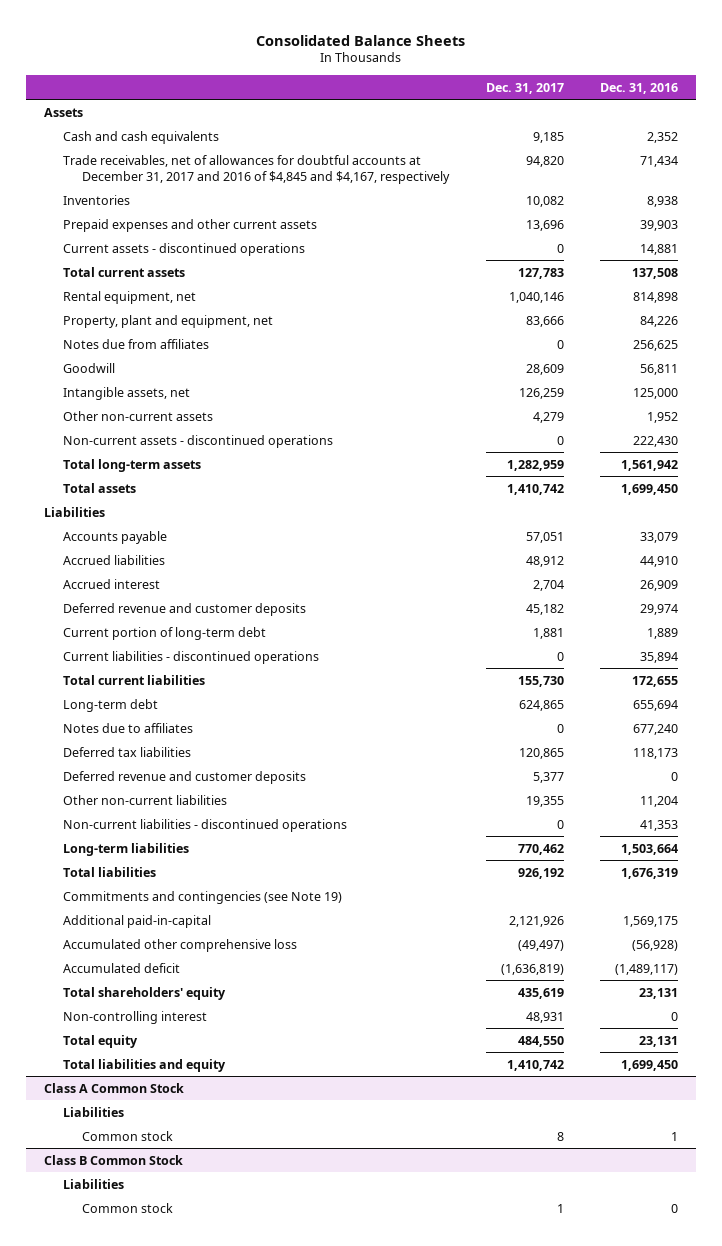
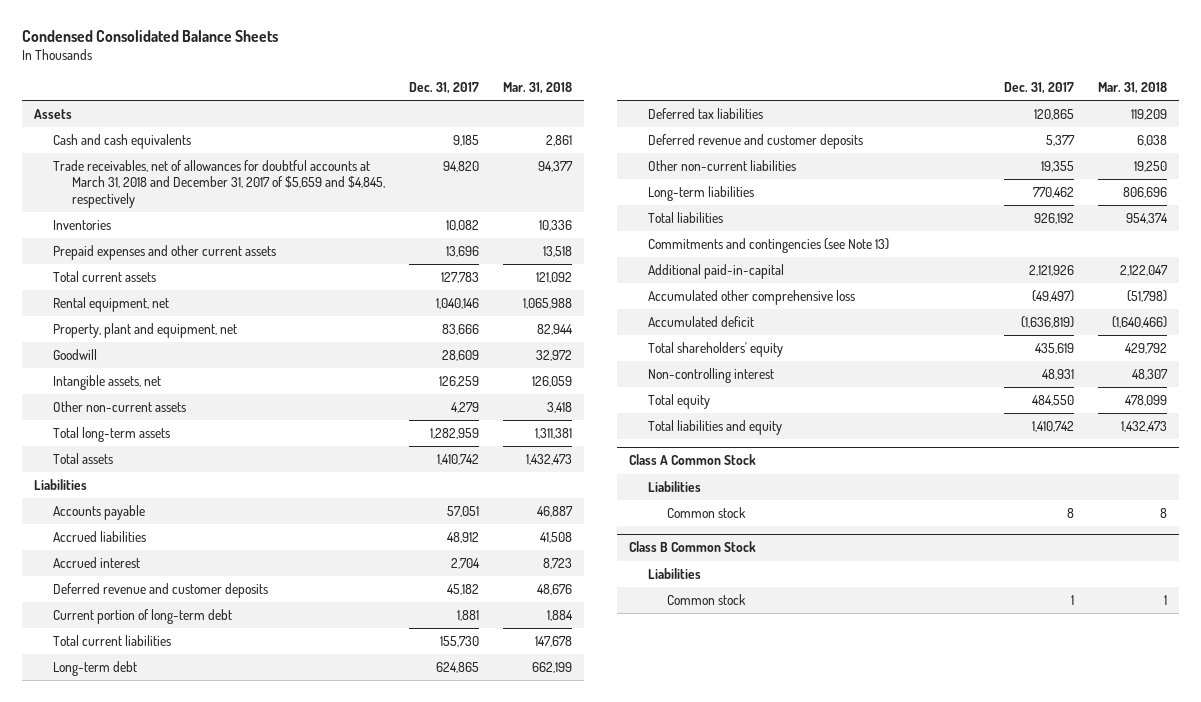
[255,34,465,46] Consolidated Balance Sheets -> [21,30,278,43] Condensed Consolidated Balance Sheets
[599,82,678,94] Dec. 31, 2016 -> none
none -> [502,81,572,94] Mar. 31, 2018
[63,154,451,184] Trade receivables, net of allowances for doubtful accounts at December 31, 2017 and 2016 of $4,845 and $4,167, respectively -> [52,160,385,208] Trade receivables, net of allowances for doubtful accounts at March 31, 2018 and December 31, 2017 of $5,659 and $4,845, respectively
[63,242,306,256] Current assets - discontinued operations -> none
[63,338,210,349] Notes due from affiliates -> none
[63,434,334,448] Non-current assets - discontinued operations -> none
[63,650,320,664] Current liabilities - discontinued operations -> none
[63,722,194,733] Notes due to affiliates -> none
[63,818,348,832] Non-current liabilities - discontinued operations -> none
[63,890,343,904] Commitments and contingencies (see Note 19) -> [648,238,890,254] Commitments and contingencies (see Note 13)

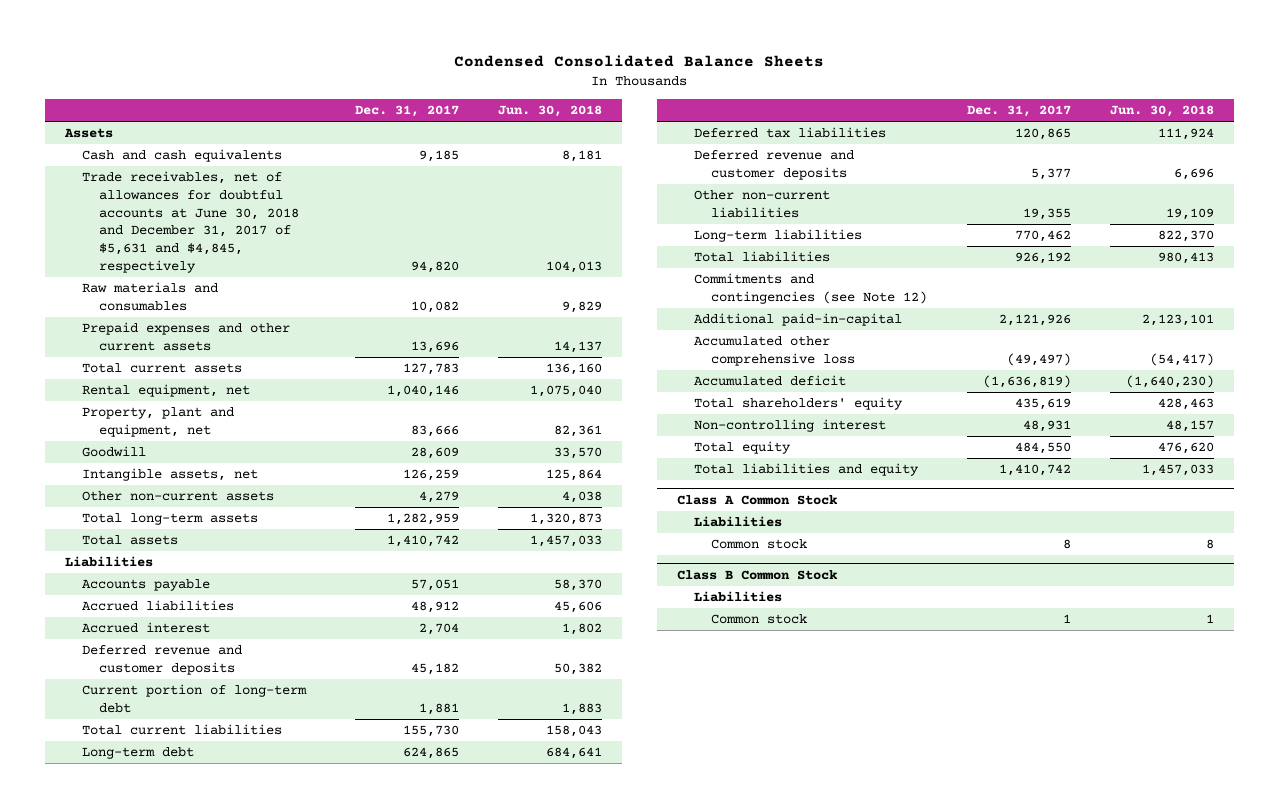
[502,81,572,94] Mar. 31, 2018 -> none
none -> [498,104,603,117] Jun. 30, 2018
[52,160,385,208] Trade receivables, net of allowances for doubtful accounts at March 31, 2018 and December 31, 2017 of $5,659 and $4,845, respectively -> [81,171,299,273] Trade receivables, net of allowances for doubtful accounts at June 30, 2018 and December 31, 2017 of $5,631 and $4,845, respectively
[52,220,111,231] Inventories -> [81,282,218,311] Raw materials and consumables
[648,238,890,254] Commitments and contingencies (see Note 13) -> [693,273,927,304] Commitments and contingencies (see Note 12)

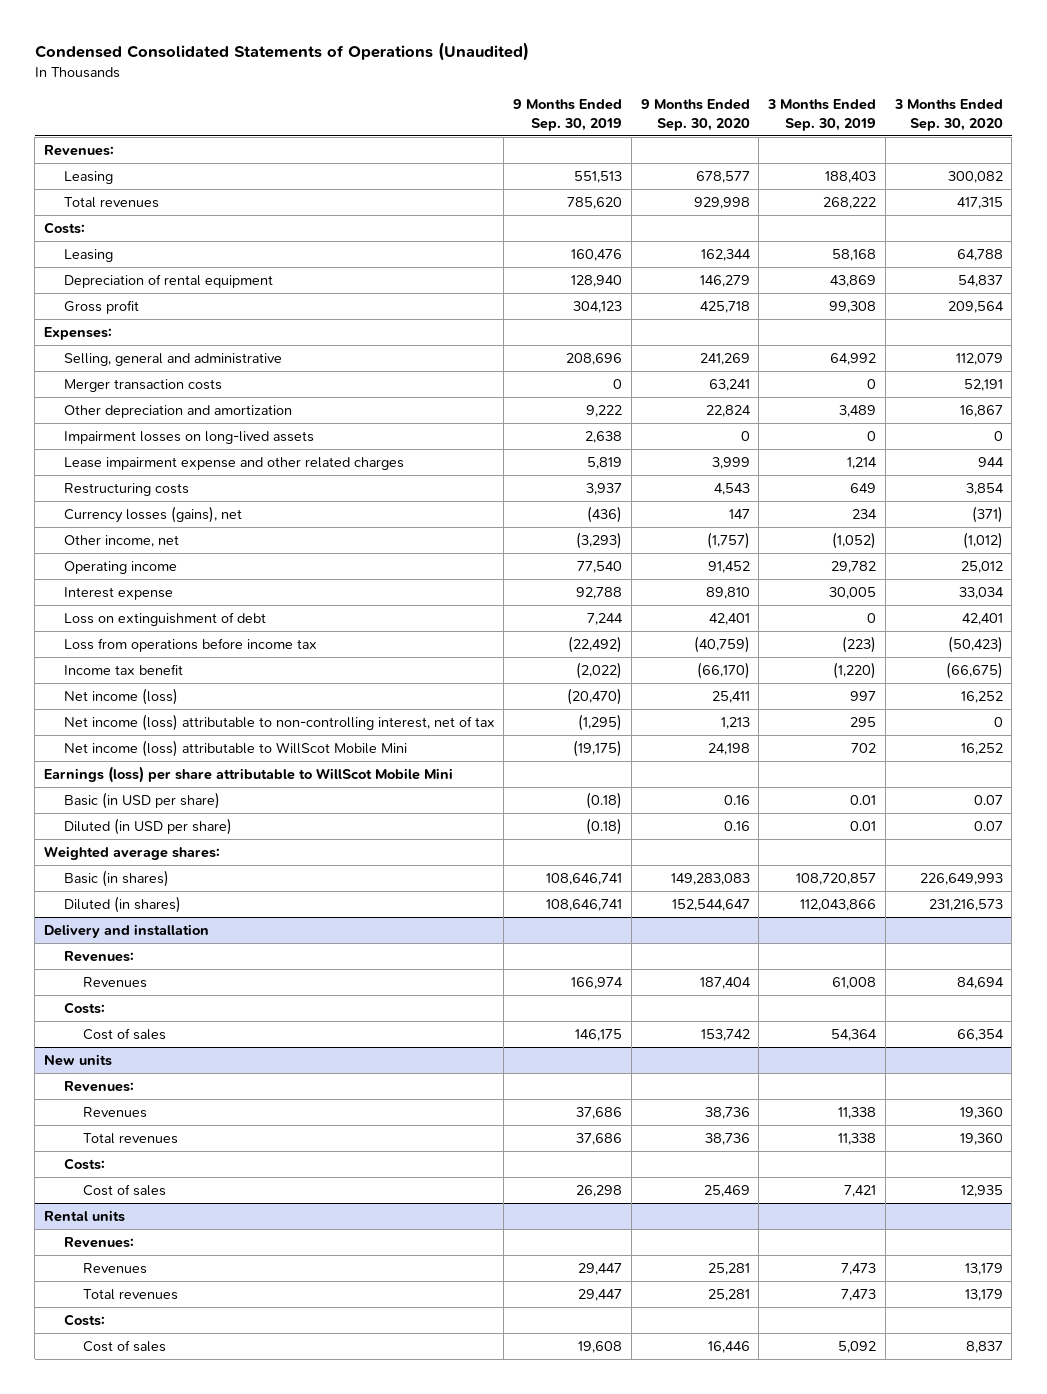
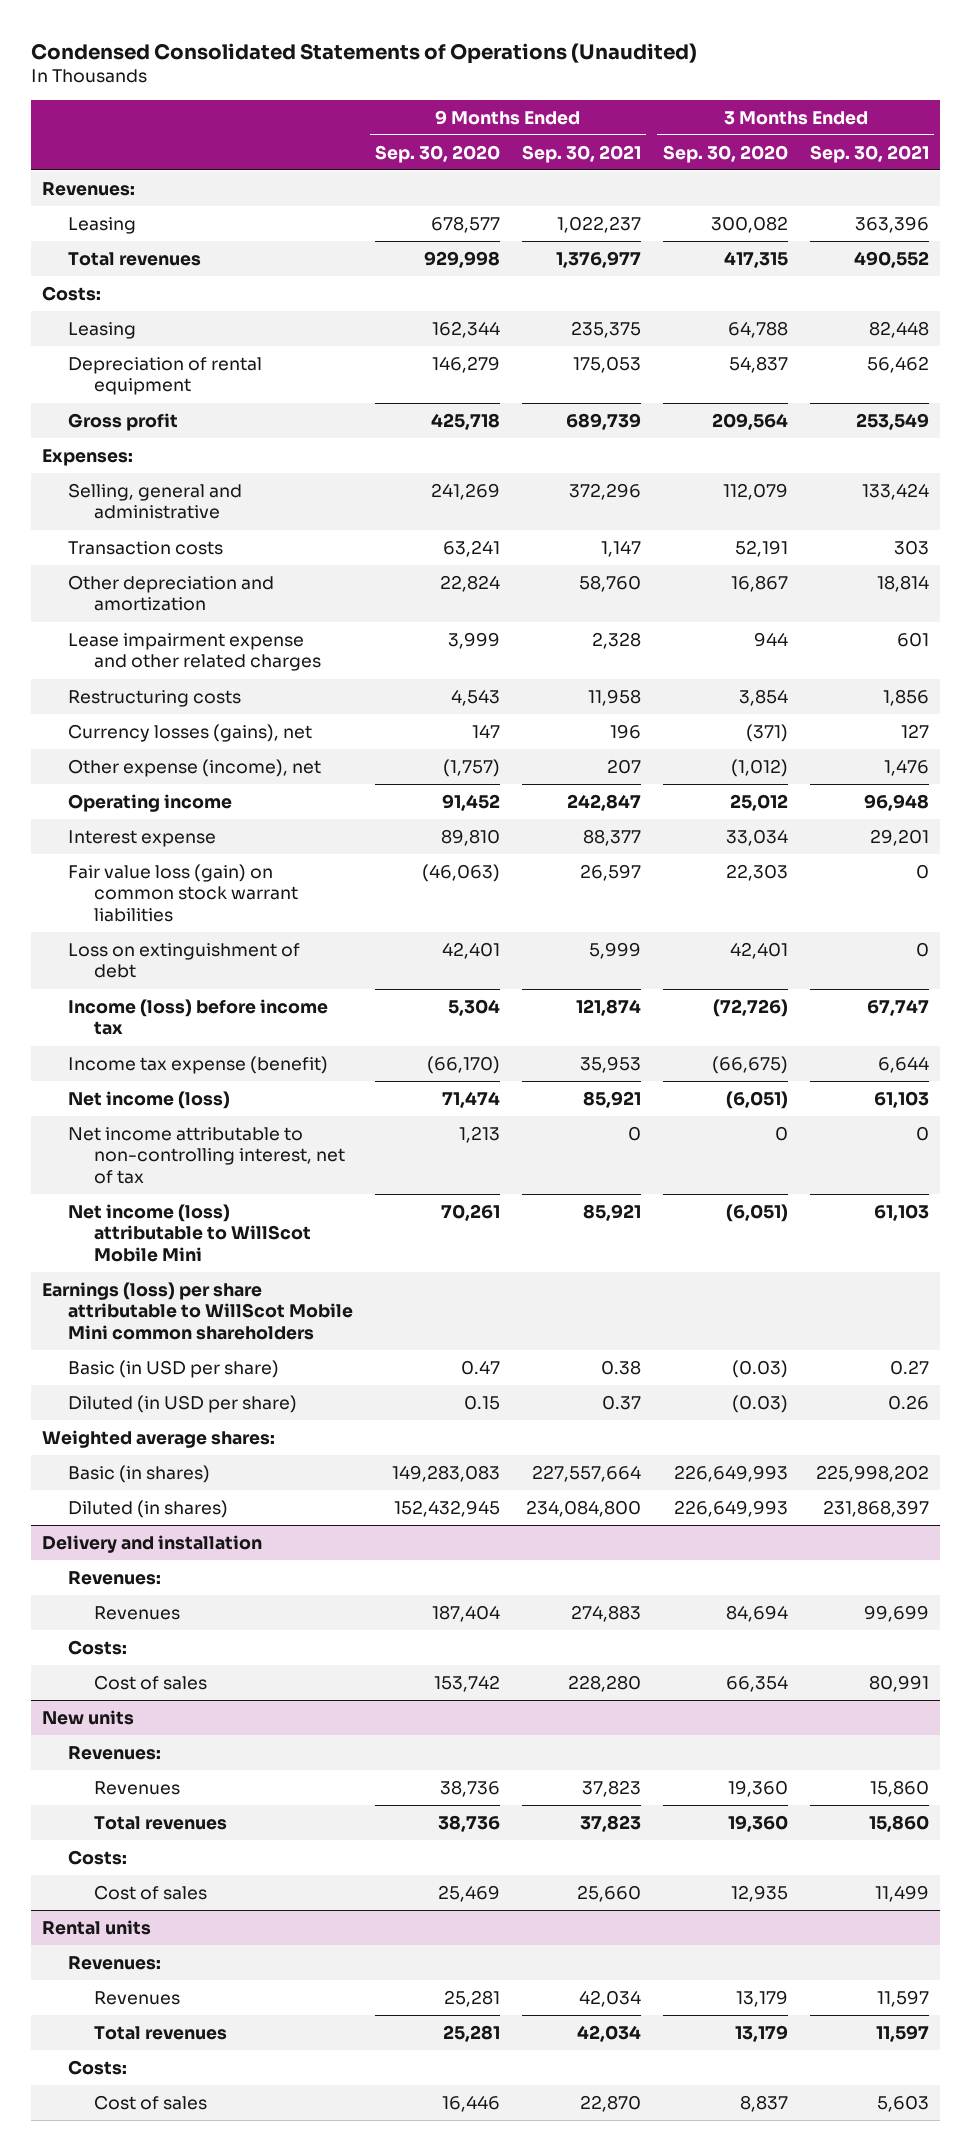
[513,98,623,131] 9 Months Ended Sep. 30, 2019 -> none
[767,98,877,131] 3 Months Ended Sep. 30, 2019 -> none
none -> [521,144,641,163] Sep. 30, 2021
none -> [809,144,929,163] Sep. 30, 2021
[63,378,222,392] Merger transaction costs -> [68,540,224,555] Transaction costs
[63,430,314,444] Impairment losses on long-lived assets -> none
[63,534,179,547] Other income, net -> [68,758,322,777] Other expense (income), net
none -> [68,863,299,923] Fair value loss (gain) on common stock warrant liabilities
[63,637,317,652] Loss from operations before income tax -> [68,998,329,1036] Income (loss) before income tax
[693,635,750,653] (40,759) -> [448,998,501,1016] 5,304
[947,635,1003,653] (50,423) -> [712,998,788,1017] (72,726)
[63,663,183,675] Income tax benefit -> [68,1055,329,1074] Income tax expense (benefit)
[711,690,750,703] 25,411 -> [442,1090,501,1108] 71,474
[960,690,1003,703] 16,252 -> [725,1090,788,1109] (6,051)
[63,713,495,731] Net income (loss) attributable to non-controlling interest, net of tax -> [68,1126,346,1185] Net income attributable to non-controlling interest, net of tax
[707,742,750,755] 24,198 -> [441,1203,501,1221] 70,261
[960,742,1003,755] 16,252 -> [725,1203,788,1222] (6,051)
[44,765,454,783] Earnings (loss) per share attributable to WillScot Mobile Mini -> [42,1281,354,1341] Earnings (loss) per share attributable to WillScot Mobile Mini common shareholders
[723,794,750,805] 0.16 -> [461,1359,501,1375] 0.47
[973,794,1003,805] 0.07 -> [731,1359,788,1378] (0.03)
[723,820,750,831] 0.16 -> [464,1394,501,1410] 0.15
[973,820,1003,831] 0.07 -> [731,1394,788,1413] (0.03)
[671,898,750,911] 152,544,647 -> [394,1499,501,1517] 152,432,945
[928,898,1003,911] 231,216,573 -> [673,1499,788,1517] 226,649,993

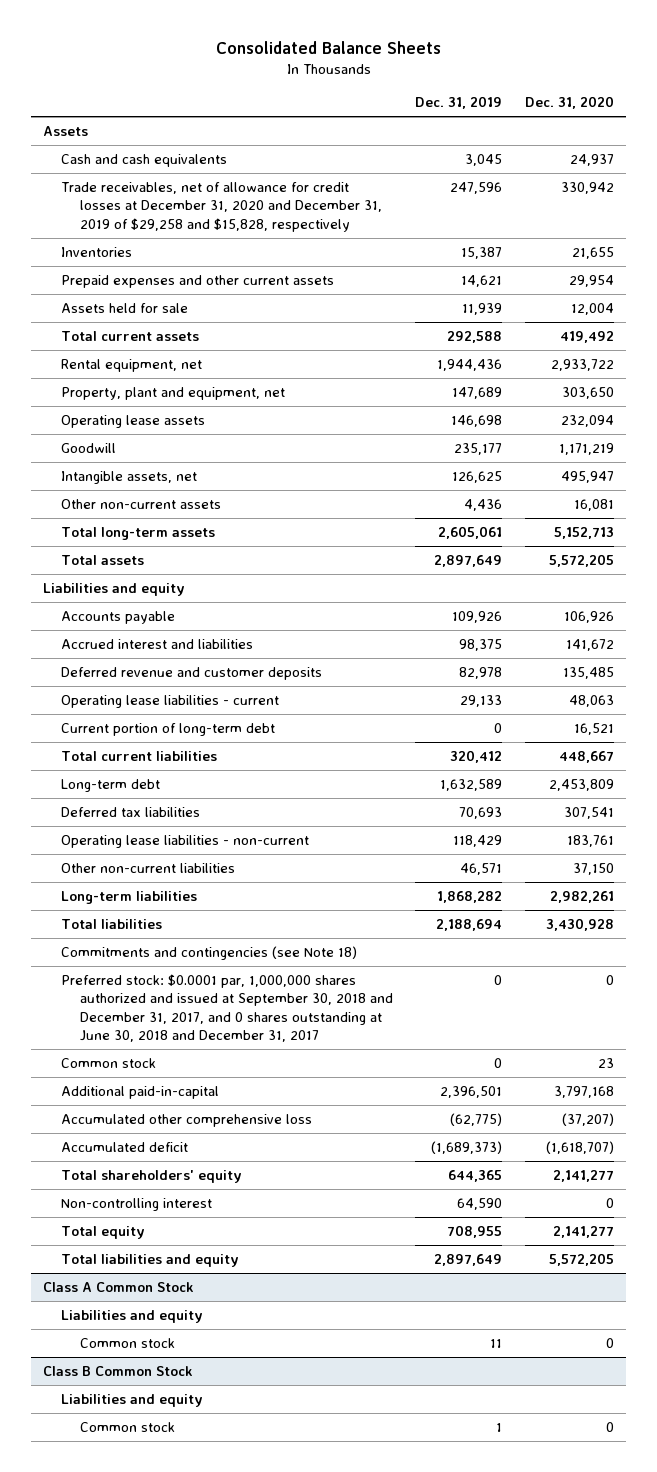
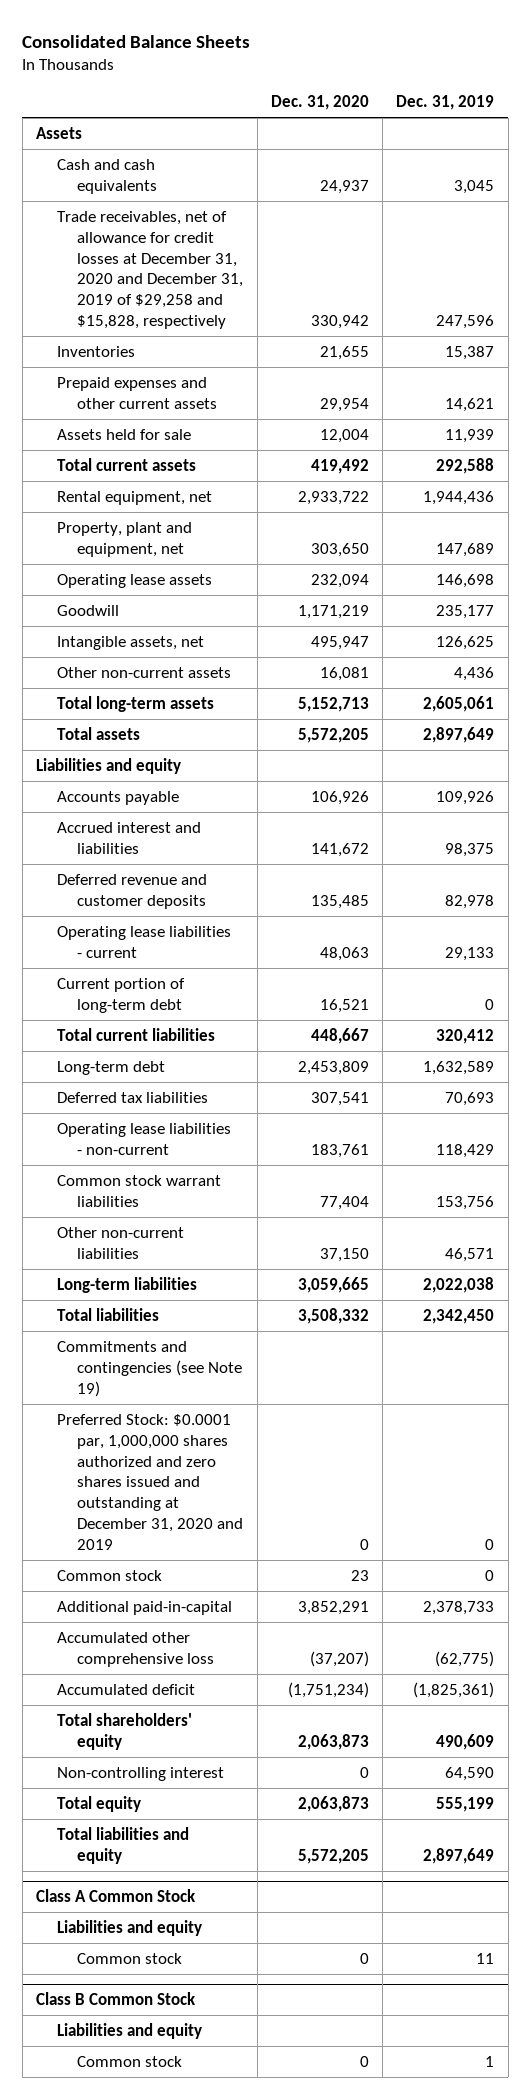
none -> [56,1174,221,1207] Common stock warrant liabilities
[437,890,503,903] 1,868,282 -> [423,1276,495,1293] 2,022,038
[550,890,615,903] 2,982,261 -> [297,1276,369,1293] 3,059,665
[436,918,503,931] 2,188,694 -> [423,1308,495,1324] 2,342,450
[546,917,615,931] 3,430,928 -> [297,1307,369,1324] 3,508,332
[61,945,358,960] Commitments and contingencies (see Note 18) -> [56,1340,243,1397] Commitments and contingencies (see Note 19)
[61,973,393,1042] Preferred stock: $0.0001 par, 1,000,000 shares authorized and issued at September 30, 2018 and December 31, 2017, and 0 shares outstanding at June 30, 2018 and December 31, 2017 -> [56,1413,244,1551] Preferred Stock: $0.0001 par, 1,000,000 shares authorized and zero shares issued and outstanding at December 31, 2020 and 2019
[440,1085,503,1098] 2,396,501 -> [423,1600,495,1615] 2,378,733
[554,1085,615,1098] 3,797,168 -> [297,1600,369,1615] 3,852,291
[431,1140,503,1154] (1,689,373) -> [413,1681,495,1698] (1,825,361)
[546,1140,615,1154] (1,618,707) -> [287,1681,369,1698] (1,751,234)
[448,1169,503,1182] 644,365 -> [436,1733,495,1750] 490,609
[553,1169,615,1182] 2,141,277 -> [297,1733,369,1750] 2,063,873
[447,1224,503,1238] 708,955 -> [436,1796,495,1812] 555,199
[553,1225,615,1238] 2,141,277 -> [297,1795,369,1812] 2,063,873

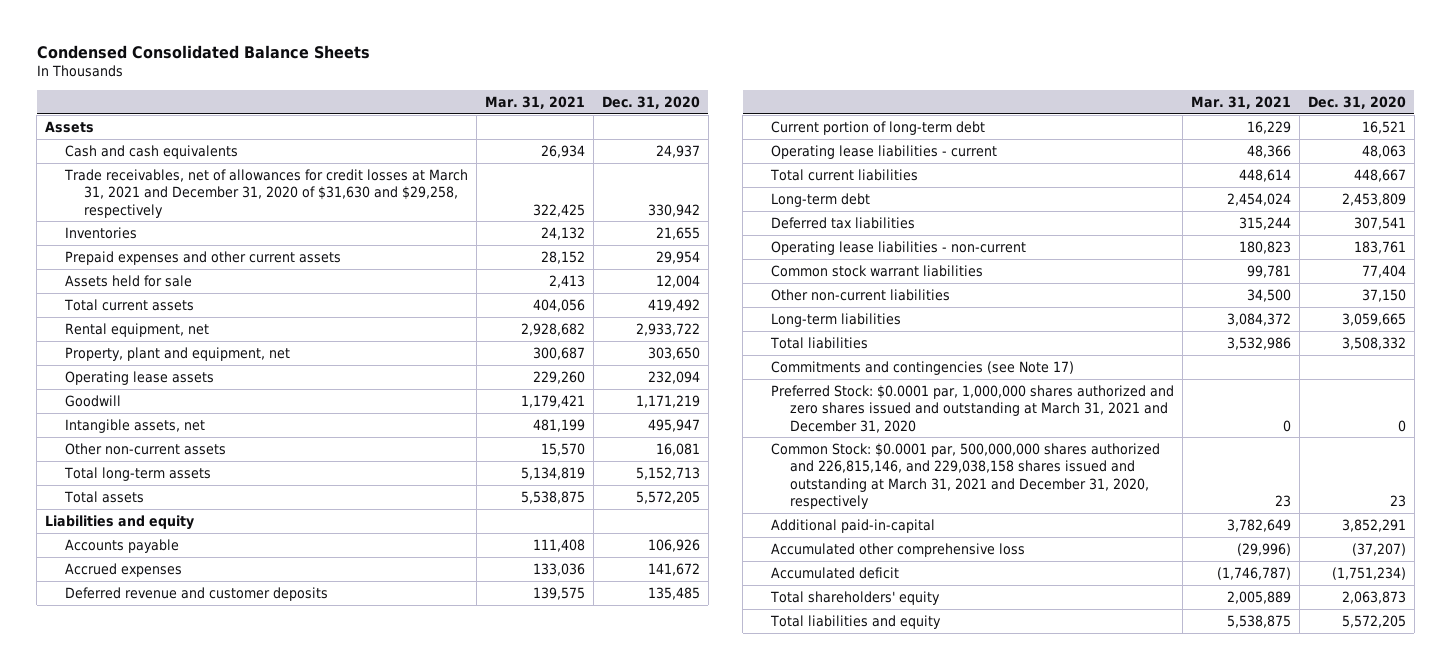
[22,34,251,48] Consolidated Balance Sheets -> [36,44,370,59] Condensed Consolidated Balance Sheets
[396,95,495,111] Dec. 31, 2019 -> none
none -> [484,95,585,109] Mar. 31, 2021
[56,210,244,330] Trade receivables, net of allowance for credit losses at December 31, 2020 and December 31, 2019 of $29,258 and $15,828, respectively -> [63,168,468,218] Trade receivables, net of allowances for credit losses at March 31, 2021 and December 31, 2020 of $31,630 and $29,258, respectively
[56,821,201,854] Accrued interest and liabilities -> [64,562,182,577] Accrued expenses
[56,925,231,958] Operating lease liabilities - current -> [770,144,997,159] Operating lease liabilities - current
[56,1340,243,1397] Commitments and contingencies (see Note 19) -> [770,360,1074,375] Commitments and contingencies (see Note 17)
[56,1413,244,1551] Preferred Stock: $0.0001 par, 1,000,000 shares authorized and zero shares issued and outstanding at December 31, 2020 and 2019 -> [770,384,1174,433] Preferred Stock: $0.0001 par, 1,000,000 shares authorized and zero shares issued and outstanding at March 31, 2021 and December 31, 2020
[56,1569,162,1581] Common stock -> [770,442,1160,509] Common Stock: $0.0001 par, 500,000,000 shares authorized and 226,815,146, and 229,038,158 shares issued and outstanding at March 31, 2021 and December 31, 2020, respectively
[56,1766,224,1781] Non-controlling interest -> none
[56,1795,141,1812] Total equity -> none
[35,1889,196,1903] Class A Common Stock -> none
[56,1919,202,1936] Liabilities and equity -> none
[77,1952,183,1964] Common stock -> none
[35,1992,196,2006] Class B Common Stock -> none
[56,2022,202,2039] Liabilities and equity -> none
[77,2055,183,2067] Common stock -> none

